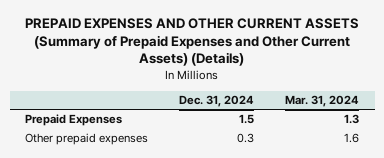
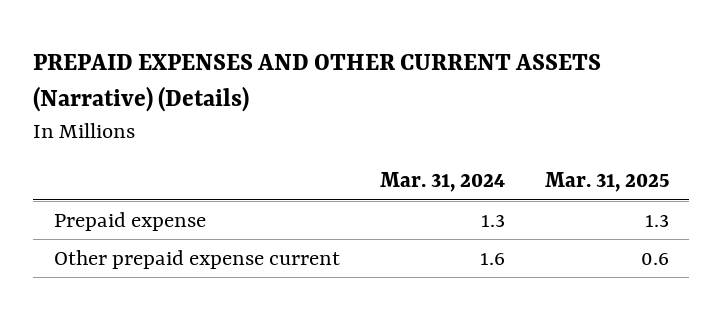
[25,17,360,67] PREPAID EXPENSES AND OTHER CURRENT ASSETS (Summary of Prepaid Expenses and Other Current Assets) (Details) -> [33,53,602,113] PREPAID EXPENSES AND OTHER CURRENT ASSETS (Narrative) (Details)
[179,95,255,108] Dec. 31, 2024 -> none
none -> [545,172,670,193] Mar. 31, 2025
[25,114,123,127] Prepaid Expenses -> [53,211,206,231] Prepaid expense
[25,133,149,146] Other prepaid expenses -> [53,249,340,269] Other prepaid expense current

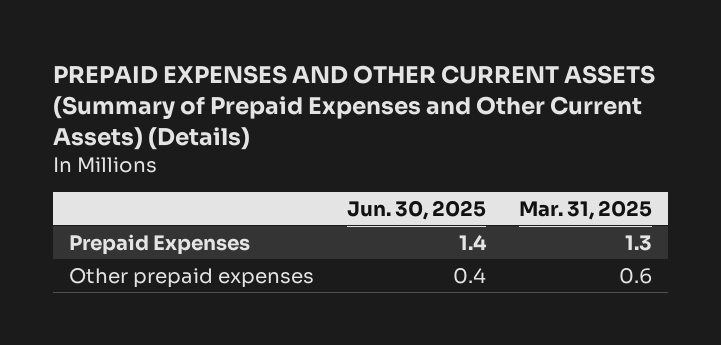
[33,53,602,113] PREPAID EXPENSES AND OTHER CURRENT ASSETS (Narrative) (Details) -> [52,65,655,151] PREPAID EXPENSES AND OTHER CURRENT ASSETS (Summary of Prepaid Expenses and Other Current Assets) (Details)
[379,172,505,193] Mar. 31, 2024 -> none
none -> [346,199,486,220] Jun. 30, 2025
[53,211,206,231] Prepaid expense -> [69,233,251,255] Prepaid Expenses
[53,249,340,269] Other prepaid expense current -> [69,267,315,288] Other prepaid expenses

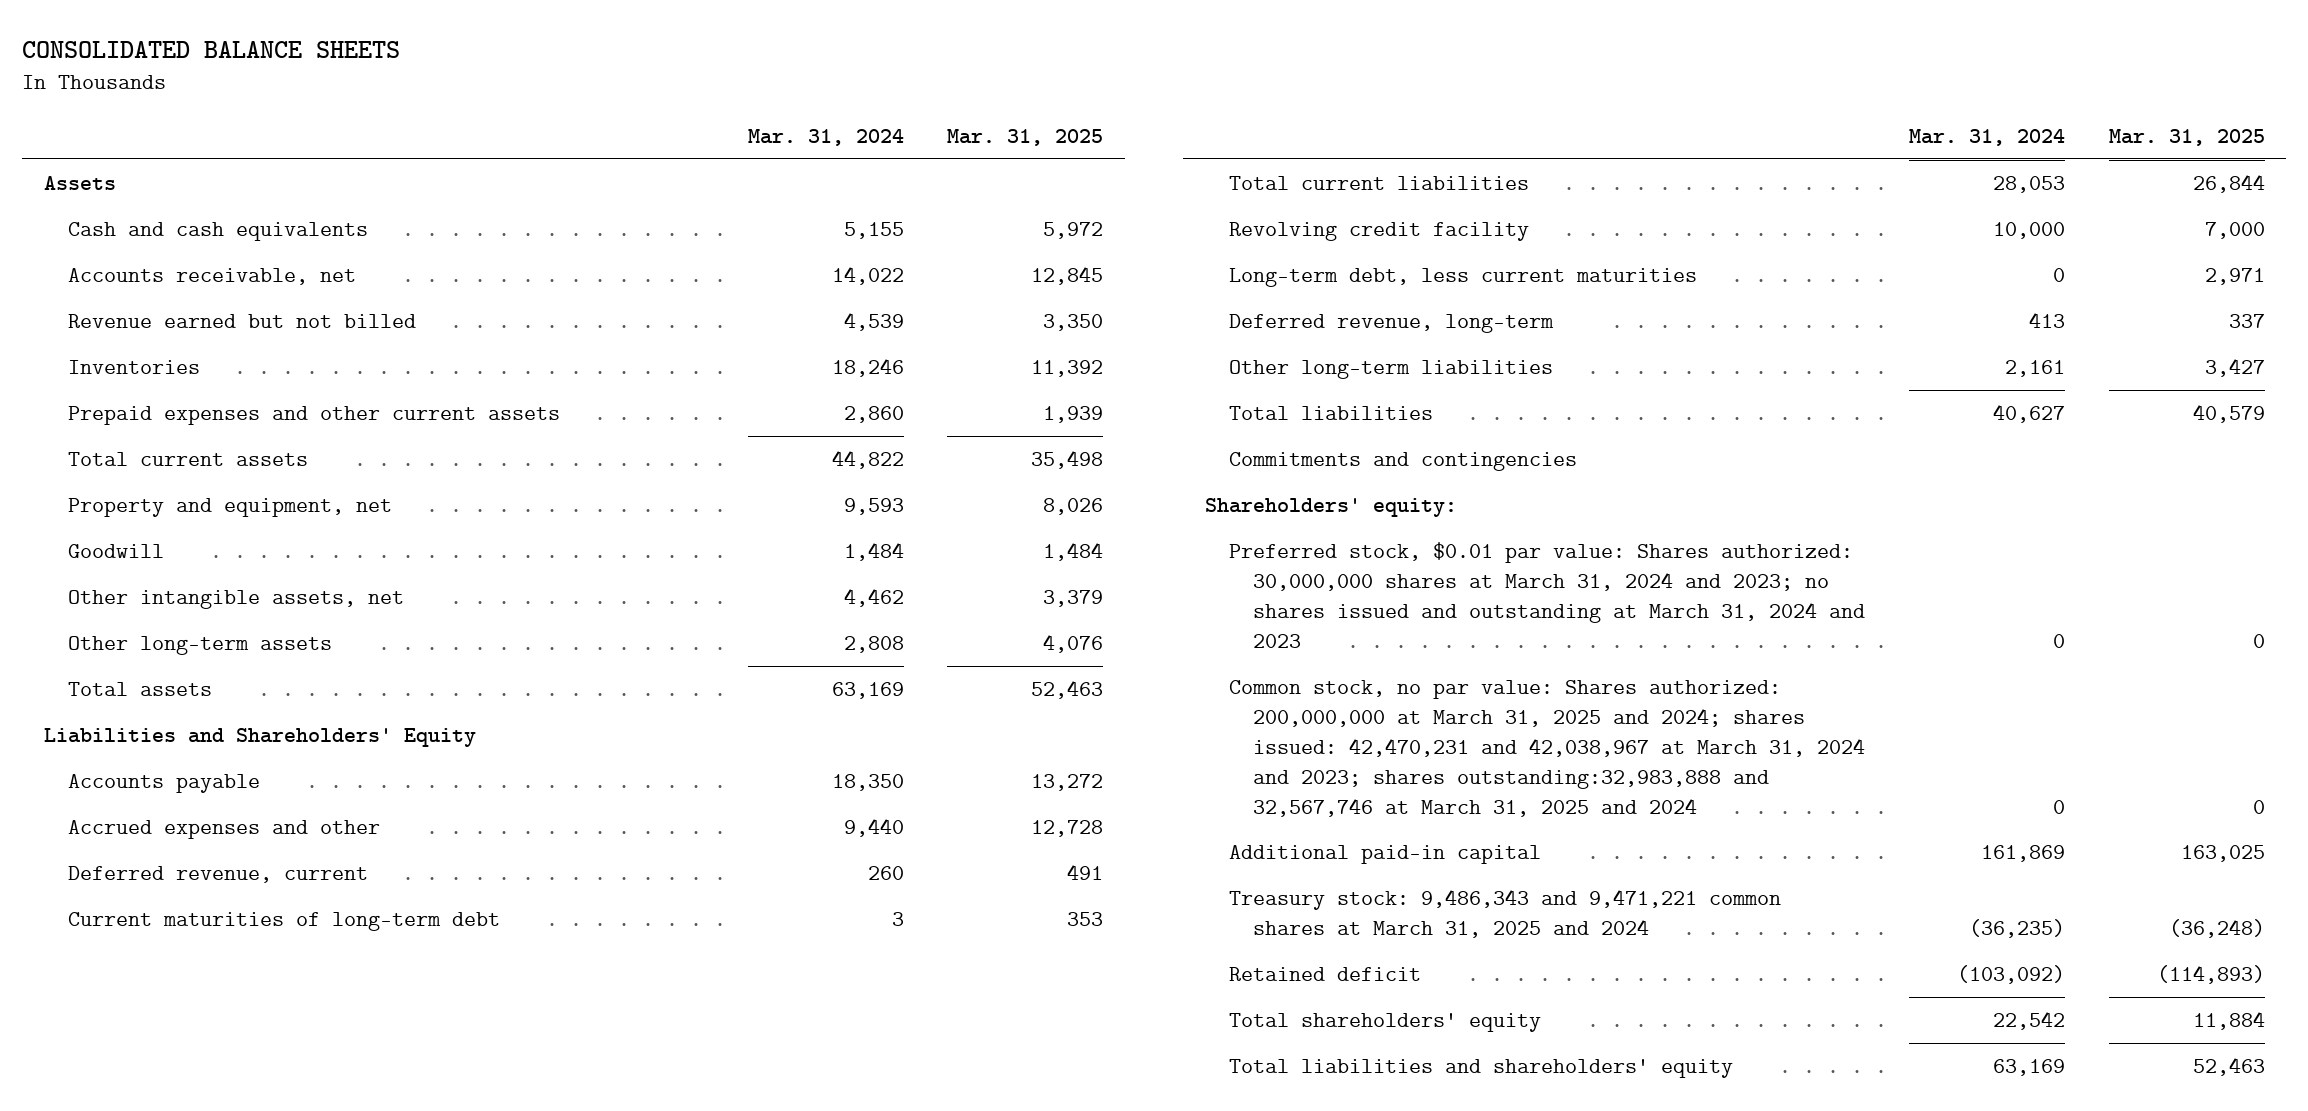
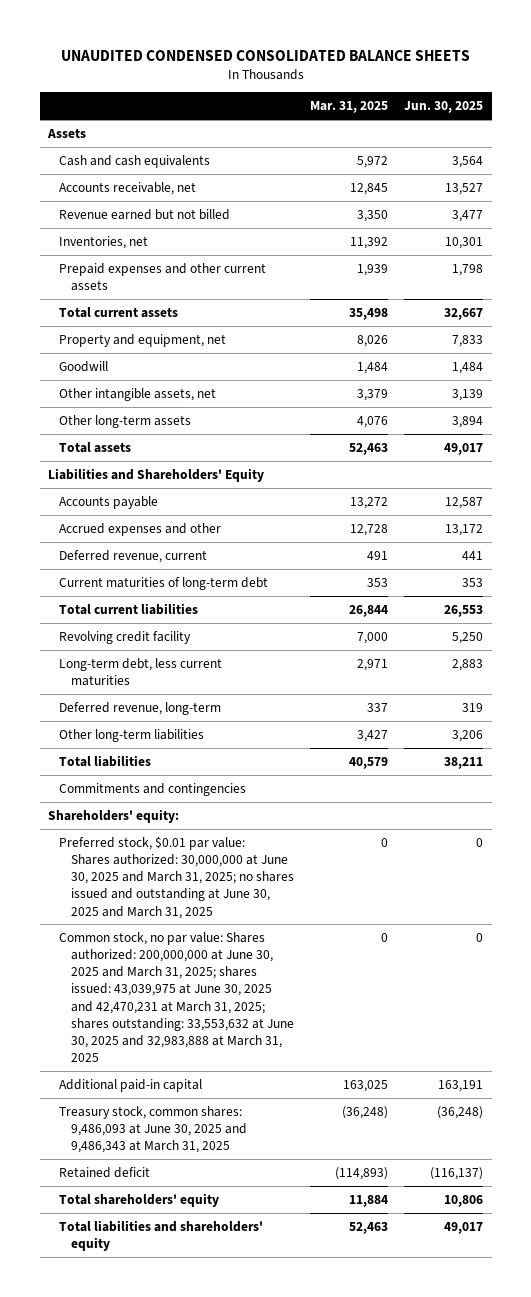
[21,40,400,58] CONSOLIDATED BALANCE SHEETS -> [60,49,470,61] UNAUDITED CONDENSED CONSOLIDATED BALANCE SHEETS
[747,128,904,146] Mar. 31, 2024 -> none
none -> [404,101,484,114] Jun. 30, 2025
[67,360,200,375] Inventories -> [59,235,149,249] Inventories, net
[1229,542,1866,648] Preferred stock, $0.01 par value: Shares authorized: 30,000,000 shares at March 31, 2024 and 2023; no shares issued and outstanding at March 31, 2024 and 2023 -> [59,835,294,919] Preferred stock, $0.01 par value: Shares authorized: 30,000,000 at June 30, 2025 and March 31, 2025; no shares issued and outstanding at June 30, 2025 and March 31, 2025
[1229,680,1866,817] Common stock, no par value: Shares authorized: 200,000,000 at March 31, 2025 and 2024; shares issued: 42,470,231 and 42,038,967 at March 31, 2024 and 2023; shares outstanding:32,983,888 and 32,567,746 at March 31, 2025 and 2024 -> [59,931,294,1063] Common stock, no par value: Shares authorized: 200,000,000 at June 30, 2025 and March 31, 2025; shares issued: 43,039,975 at June 30, 2025 and 42,470,231 at March 31, 2025; shares outstanding: 33,553,632 at June 30, 2025 and 32,983,888 at March 31, 2025
[1229,889,1782,938] Treasury stock: 9,486,343 and 9,471,221 common shares at March 31, 2025 and 2024 -> [59,1105,247,1154] Treasury stock, common shares: 9,486,093 at June 30, 2025 and 9,486,343 at March 31, 2025

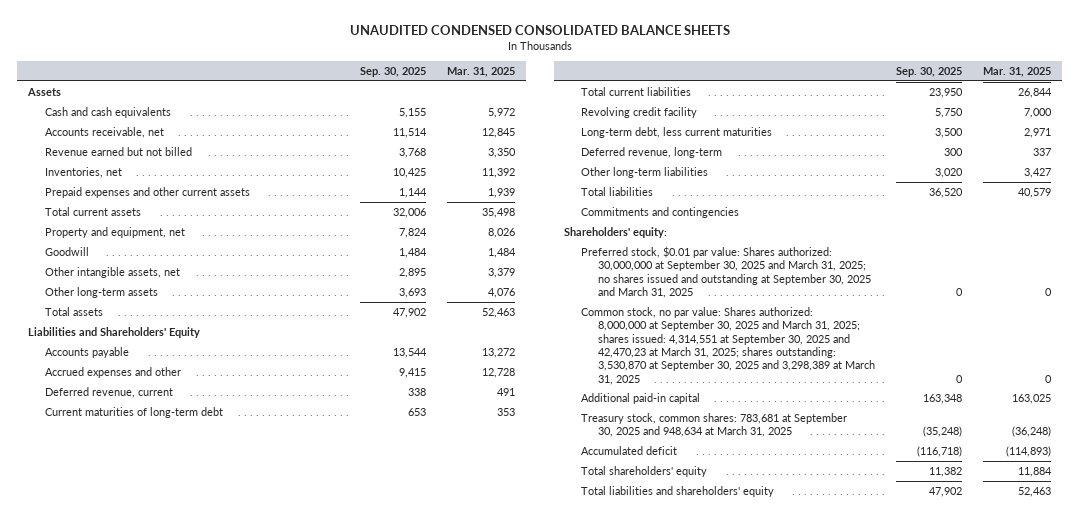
[404,101,484,114] Jun. 30, 2025 -> none
none -> [359,66,426,77] Sep. 30, 2025
[59,835,294,919] Preferred stock, $0.01 par value: Shares authorized: 30,000,000 at June 30, 2025 and March 31, 2025; no shares issued and outstanding at June 30, 2025 and March 31, 2025 -> [580,245,871,298] Preferred stock, $0.01 par value: Shares authorized: 30,000,000 at September 30, 2025 and March 31, 2025; no shares issued and outstanding at September 30, 2025 and March 31, 2025
[59,931,294,1063] Common stock, no par value: Shares authorized: 200,000,000 at June 30, 2025 and March 31, 2025; shares issued: 43,039,975 at June 30, 2025 and 42,470,231 at March 31, 2025; shares outstanding: 33,553,632 at June 30, 2025 and 32,983,888 at March 31, 2025 -> [580,306,875,385] Common stock, no par value: Shares authorized: 8,000,000 at September 30, 2025 and March 31, 2025; shares issued: 4,314,551 at September 30, 2025 and 42,470,23 at March 31, 2025; shares outstanding: 3,530,870 at September 30, 2025 and 3,298,389 at March 31, 2025
[59,1105,247,1154] Treasury stock, common shares: 9,486,093 at June 30, 2025 and 9,486,343 at March 31, 2025 -> [580,412,847,438] Treasury stock, common shares: 783,681 at September 30, 2025 and 948,634 at March 31, 2025
[59,1166,151,1178] Retained deficit -> [580,445,677,455] Accumulated deficit

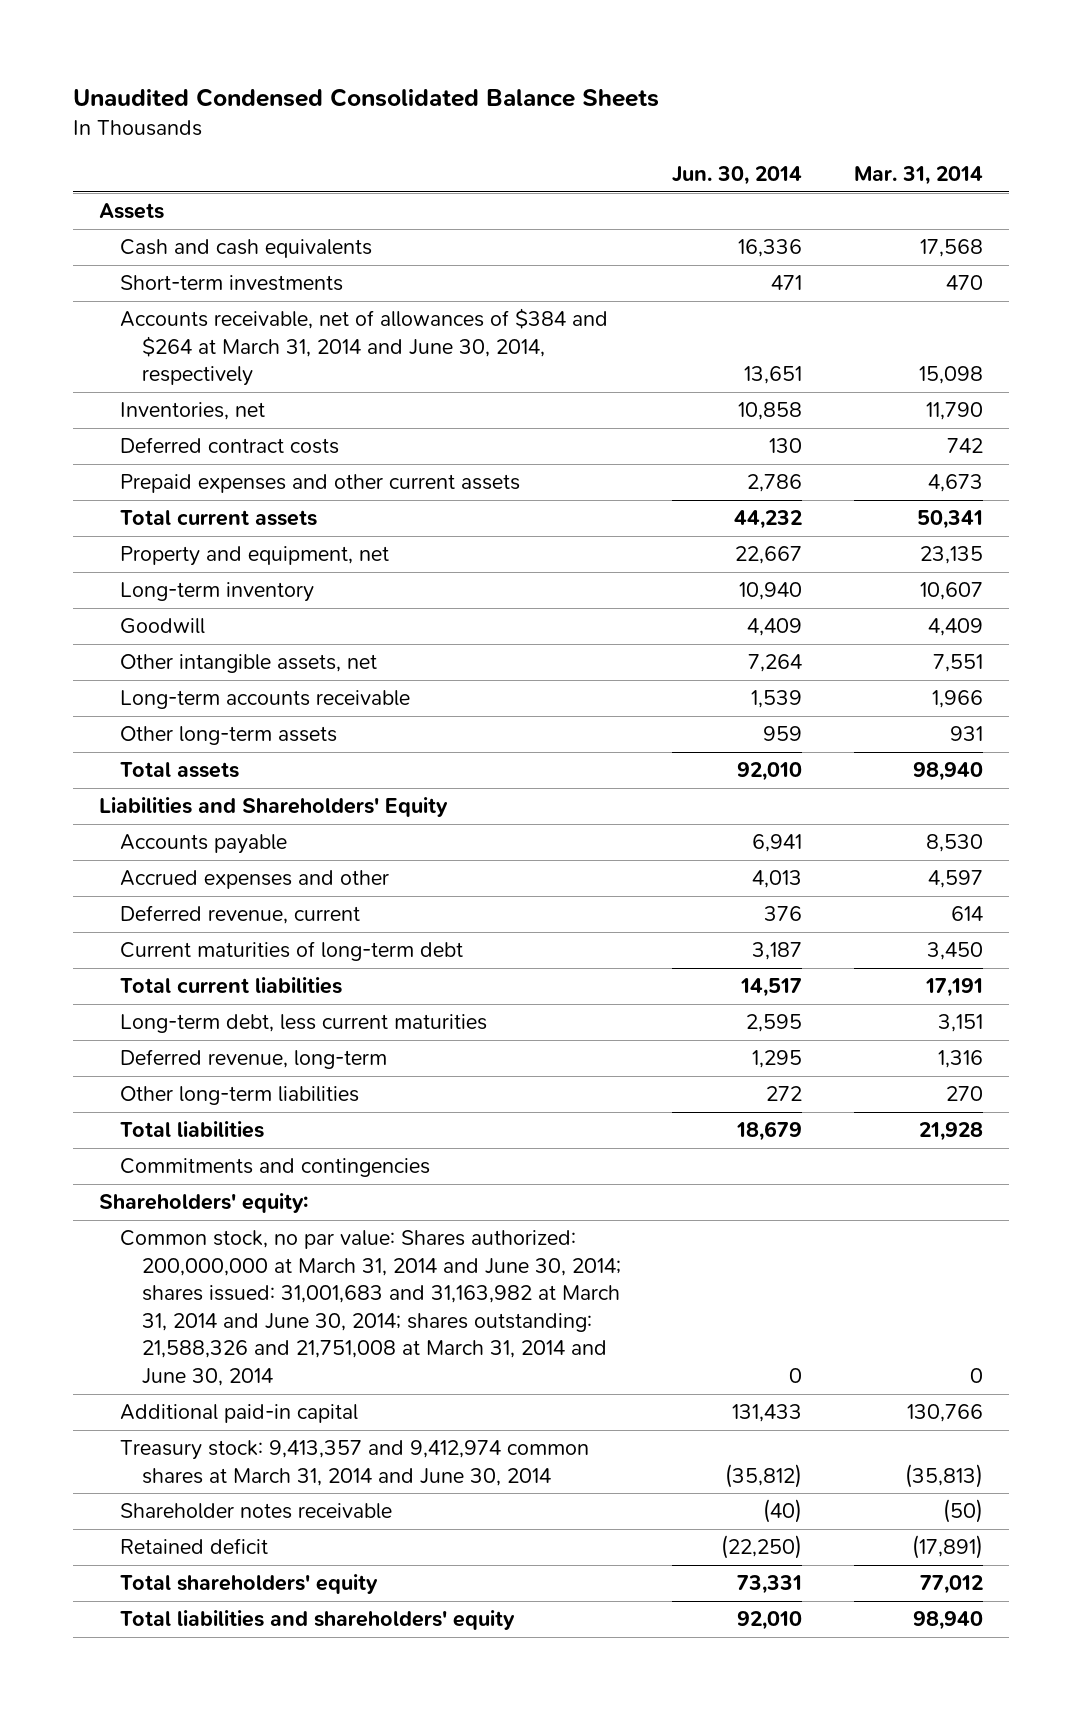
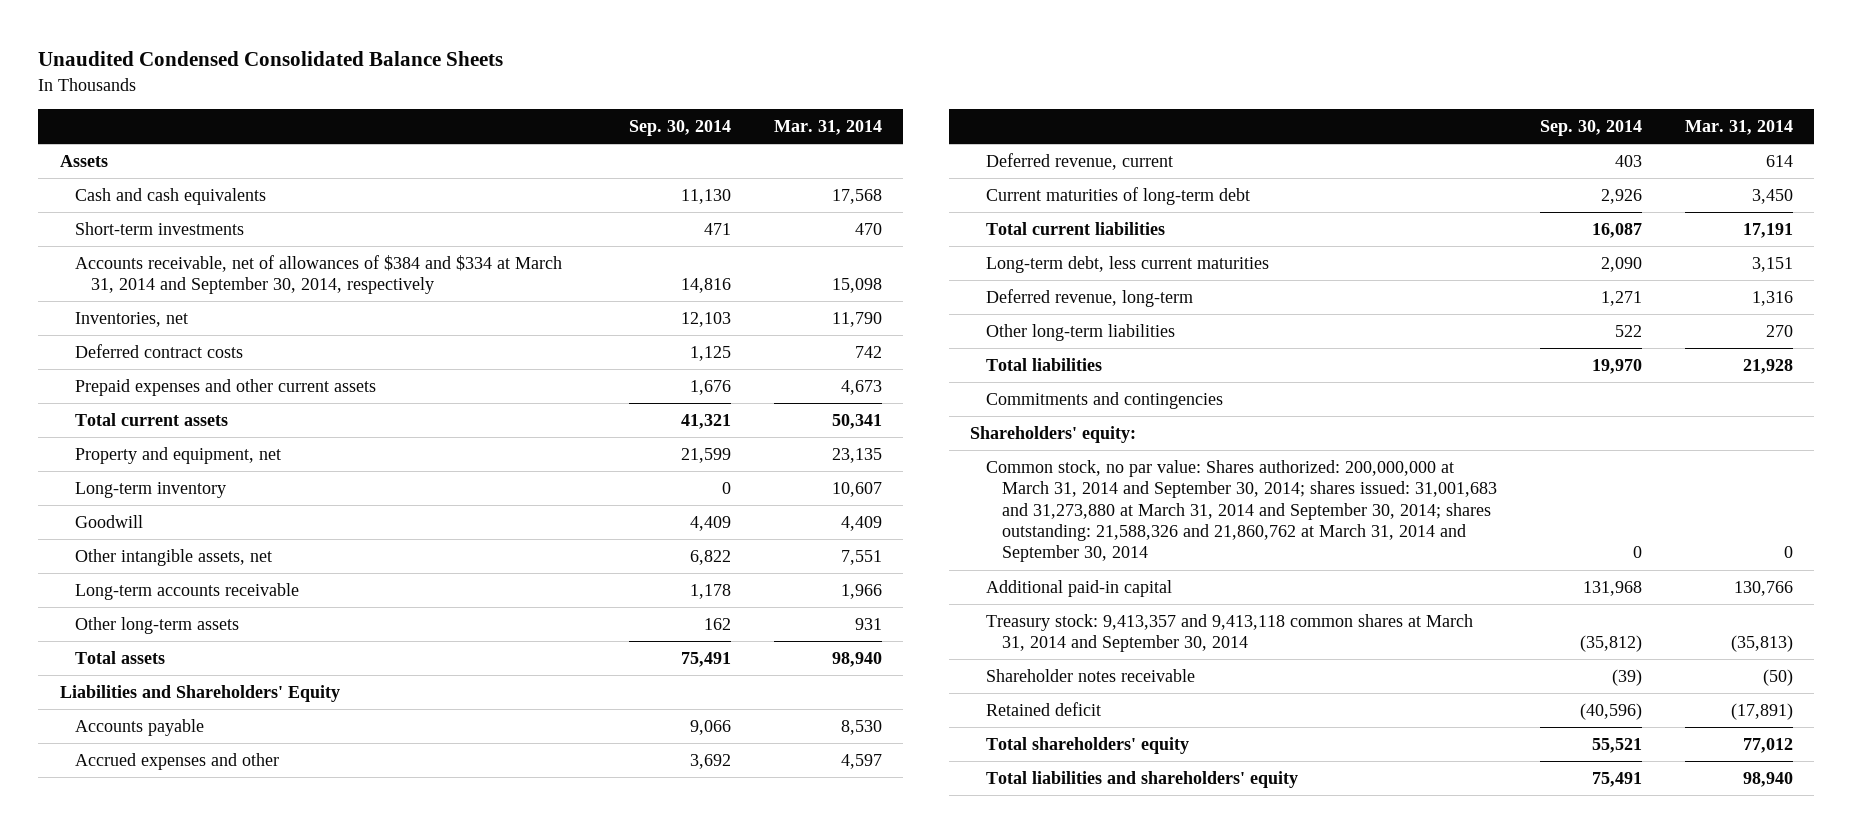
[672,165,803,185] Jun. 30, 2014 -> none
none -> [629,119,732,136] Sep. 30, 2014
[120,308,609,387] Accounts receivable, net of allowances of $384 and $264 at March 31, 2014 and June 30, 2014, respectively -> [75,254,563,295] Accounts receivable, net of allowances of $384 and $334 at March 31, 2014 and September 30, 2014, respectively
[120,1230,621,1387] Common stock, no par value: Shares authorized: 200,000,000 at March 31, 2014 and June 30, 2014; shares issued: 31,001,683 and 31,163,982 at March 31, 2014 and June 30, 2014; shares outstanding: 21,588,326 and 21,751,008 at March 31, 2014 and June 30, 2014 -> [986,459,1497,563] Common stock, no par value: Shares authorized: 200,000,000 at March 31, 2014 and September 30, 2014; shares issued: 31,001,683 and 31,273,880 at March 31, 2014 and September 30, 2014; shares outstanding: 21,588,326 and 21,860,762 at March 31, 2014 and September 30, 2014
[120,1440,590,1486] Treasury stock: 9,413,357 and 9,412,974 common shares at March 31, 2014 and June 30, 2014 -> [986,613,1474,653] Treasury stock: 9,413,357 and 9,413,118 common shares at March 31, 2014 and September 30, 2014

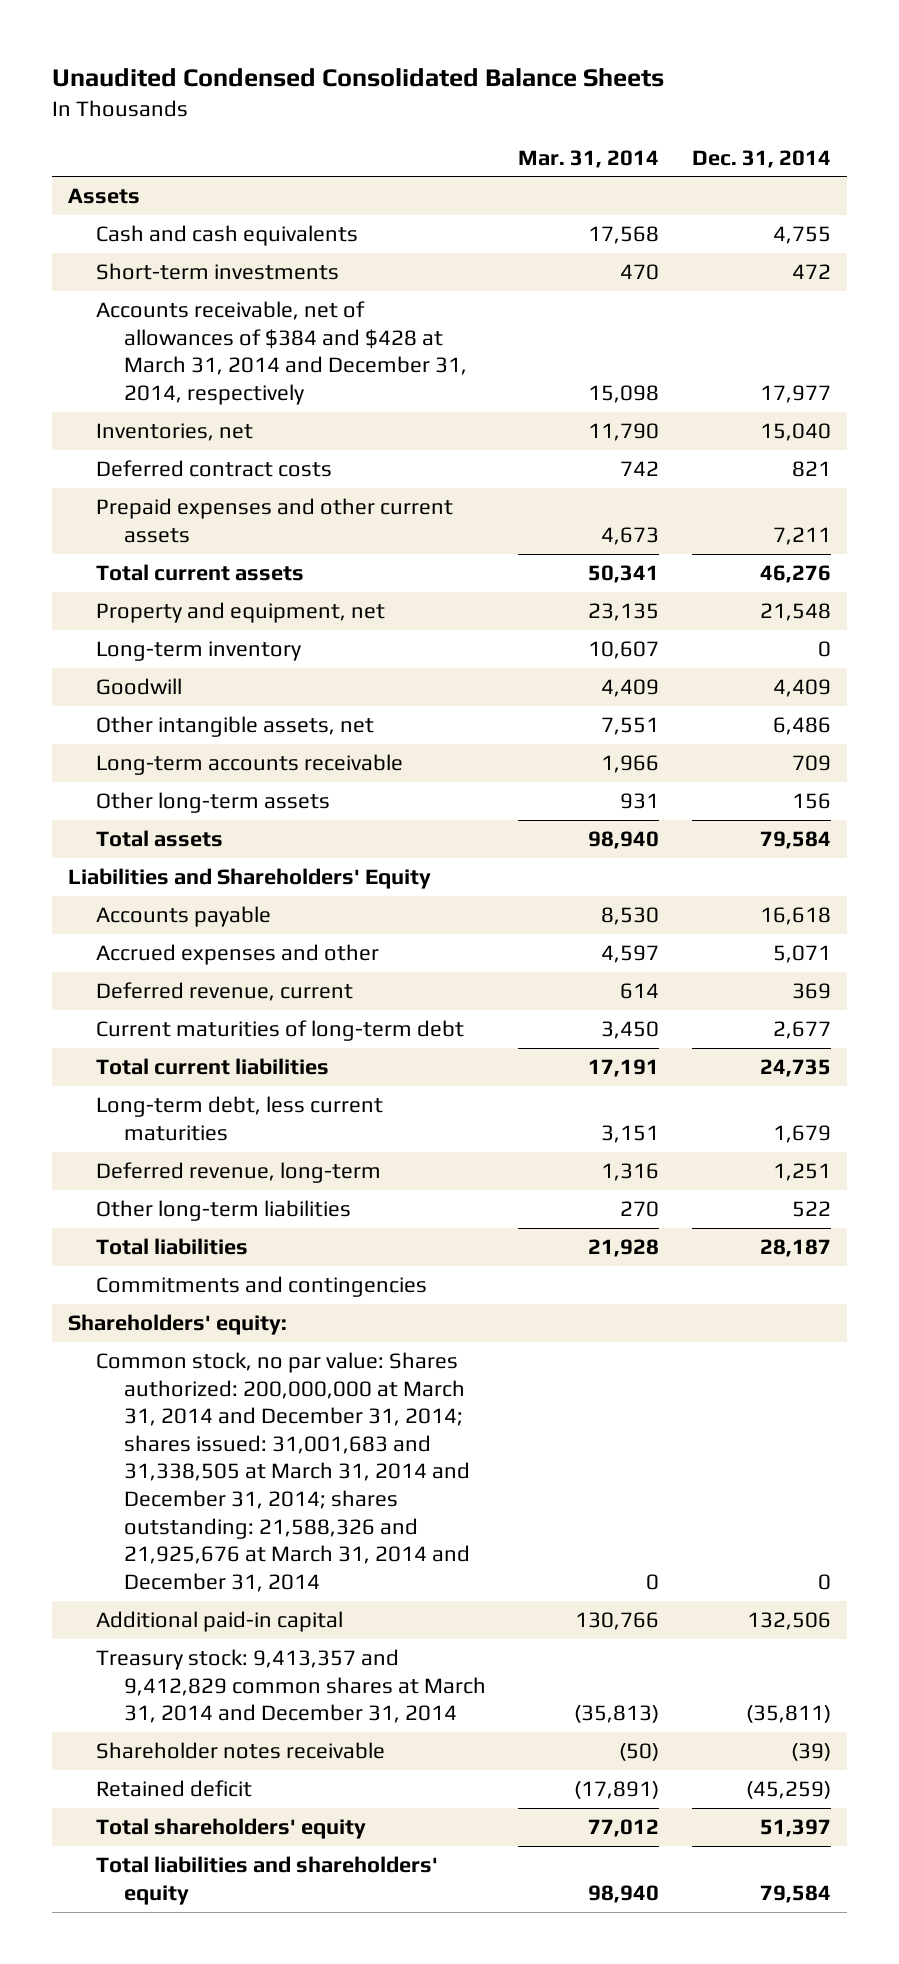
[629,119,732,136] Sep. 30, 2014 -> none
none -> [691,149,831,168] Dec. 31, 2014
[75,254,563,295] Accounts receivable, net of allowances of $384 and $334 at March 31, 2014 and September 30, 2014, respectively -> [95,301,467,405] Accounts receivable, net of allowances of $384 and $428 at March 31, 2014 and December 31, 2014, respectively
[986,459,1497,563] Common stock, no par value: Shares authorized: 200,000,000 at March 31, 2014 and September 30, 2014; shares issued: 31,001,683 and 31,273,880 at March 31, 2014 and September 30, 2014; shares outstanding: 21,588,326 and 21,860,762 at March 31, 2014 and September 30, 2014 -> [95,1352,470,1592] Common stock, no par value: Shares authorized: 200,000,000 at March 31, 2014 and December 31, 2014; shares issued: 31,001,683 and 31,338,505 at March 31, 2014 and December 31, 2014; shares outstanding: 21,588,326 and 21,925,676 at March 31, 2014 and December 31, 2014
[986,613,1474,653] Treasury stock: 9,413,357 and 9,413,118 common shares at March 31, 2014 and September 30, 2014 -> [95,1649,486,1724] Treasury stock: 9,413,357 and 9,412,829 common shares at March 31, 2014 and December 31, 2014

